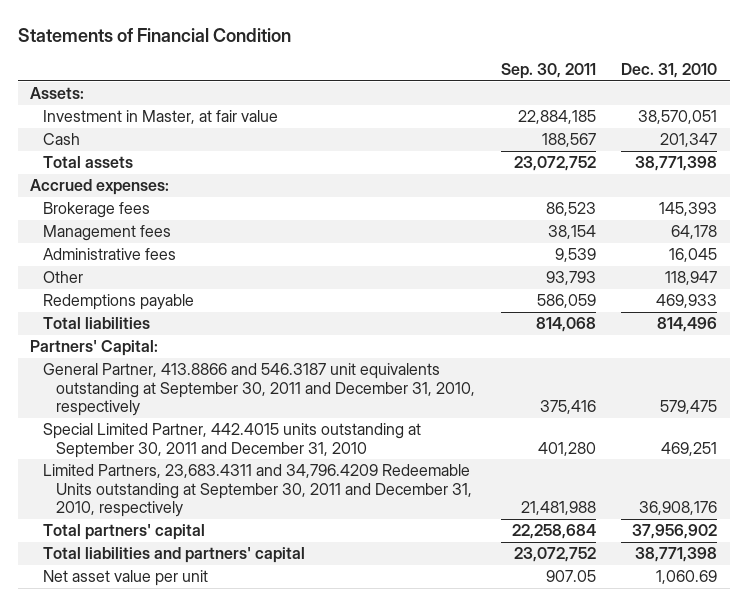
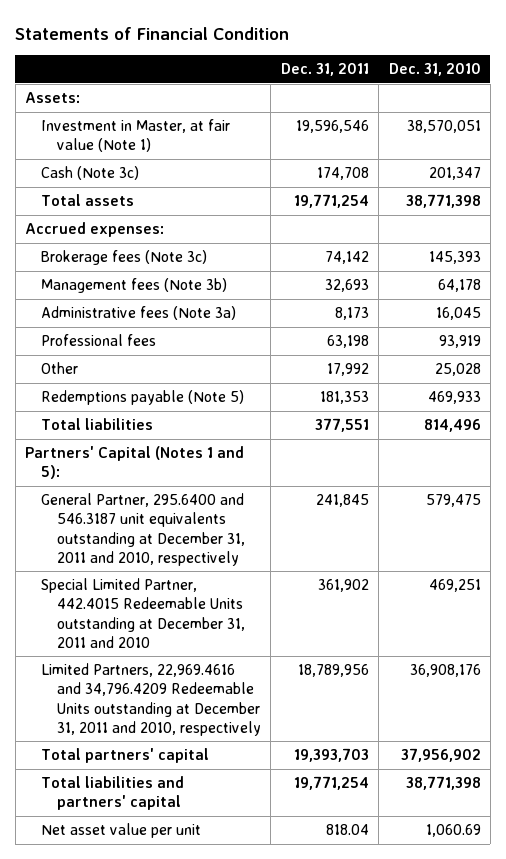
[500,63,596,80] Sep. 30, 2011 -> none
none -> [280,63,369,77] Dec. 31, 2011
[43,110,279,125] Investment in Master, at fair value -> [41,119,231,153] Investment in Master, at fair value (Note 1)
[43,133,81,146] Cash -> [41,166,140,181] Cash (Note 3c)
[43,202,151,219] Brokerage fees -> [41,250,208,266] Brokerage fees (Note 3c)
[43,225,172,242] Management fees -> [41,278,228,294] Management fees (Note 3b)
[43,248,177,261] Administrative fees -> [41,306,237,321] Administrative fees (Note 3a)
none -> [41,334,157,347] Professional fees
[665,271,718,286] 118,947 -> [434,363,481,377] 25,028
[43,294,195,311] Redemptions payable -> [41,390,245,406] Redemptions payable (Note 5)
[30,340,159,357] Partners' Capital: -> [25,446,245,480] Partners' Capital (Notes 1 and 5):
[43,363,476,416] General Partner, 413.8866 and 546.3187 unit equivalents outstanding at September 30, 2011 and December 31, 2010, respectively -> [41,493,246,566] General Partner, 295.6400 and 546.3187 unit equivalents outstanding at December 31, 2011 and 2010, respectively
[43,423,422,458] Special Limited Partner, 442.4015 units outstanding at September 30, 2011 and December 31, 2010 -> [41,578,246,648] Special Limited Partner, 442.4015 Redeemable Units outstanding at December 31, 2011 and 2010
[43,464,473,517] Limited Partners, 23,683.4311 and 34,796.4209 Redeemable Units outstanding at September 30, 2011 and December 31, 2010, respectively -> [41,663,262,736] Limited Partners, 22,969.4616 and 34,796.4209 Redeemable Units outstanding at December 31, 2011 and 2010, respectively

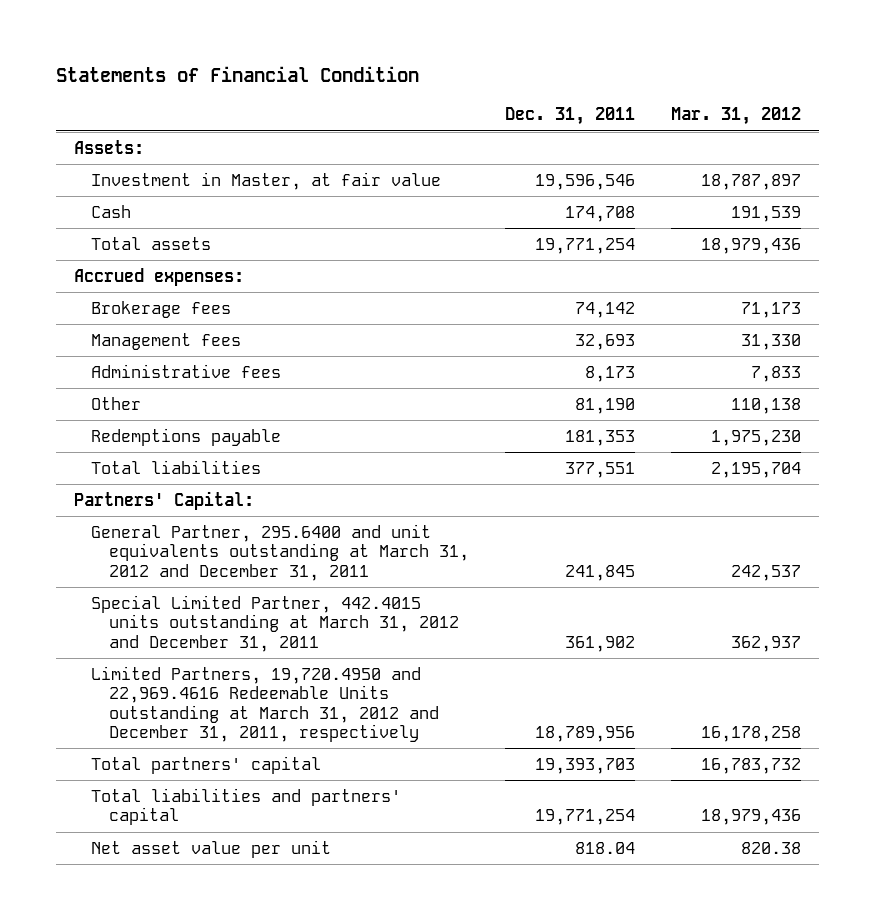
[388,63,481,77] Dec. 31, 2010 -> none
none -> [671,107,802,126] Mar. 31, 2012
[41,119,231,153] Investment in Master, at fair value (Note 1) -> [91,172,442,191] Investment in Master, at fair value
[41,166,140,181] Cash (Note 3c) -> [91,205,132,219] Cash
[41,334,157,347] Professional fees -> none
[41,250,208,266] Brokerage fees (Note 3c) -> [91,301,232,319] Brokerage fees
[41,278,228,294] Management fees (Note 3b) -> [91,333,242,351] Management fees
[41,306,237,321] Administrative fees (Note 3a) -> [91,364,282,379] Administrative fees
[326,363,369,377] 17,992 -> [575,398,636,415] 81,190
[41,390,245,406] Redemptions payable (Note 5) -> [91,428,282,447] Redemptions payable
[25,446,245,480] Partners' Capital (Notes 1 and 5): -> [73,491,254,511] Partners' Capital:
[41,493,246,566] General Partner, 295.6400 and 546.3187 unit equivalents outstanding at December 31, 2011 and 2010, respectively -> [91,524,470,581] General Partner, 295.6400 and unit equivalents outstanding at March 31, 2012 and December 31, 2011
[41,578,246,648] Special Limited Partner, 442.4015 Redeemable Units outstanding at December 31, 2011 and 2010 -> [91,595,460,652] Special Limited Partner, 442.4015 units outstanding at March 31, 2012 and December 31, 2011
[41,663,262,736] Limited Partners, 22,969.4616 and 34,796.4209 Redeemable Units outstanding at December 31, 2011 and 2010, respectively -> [91,666,440,742] Limited Partners, 19,720.4950 and 22,969.4616 Redeemable Units outstanding at March 31, 2012 and December 31, 2011, respectively

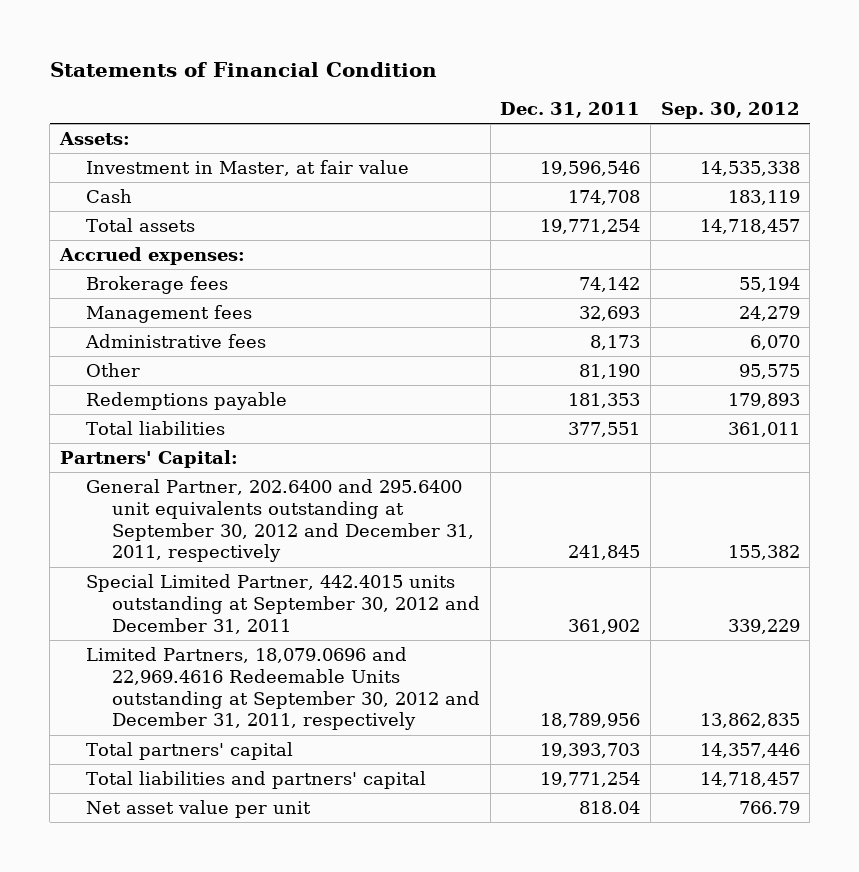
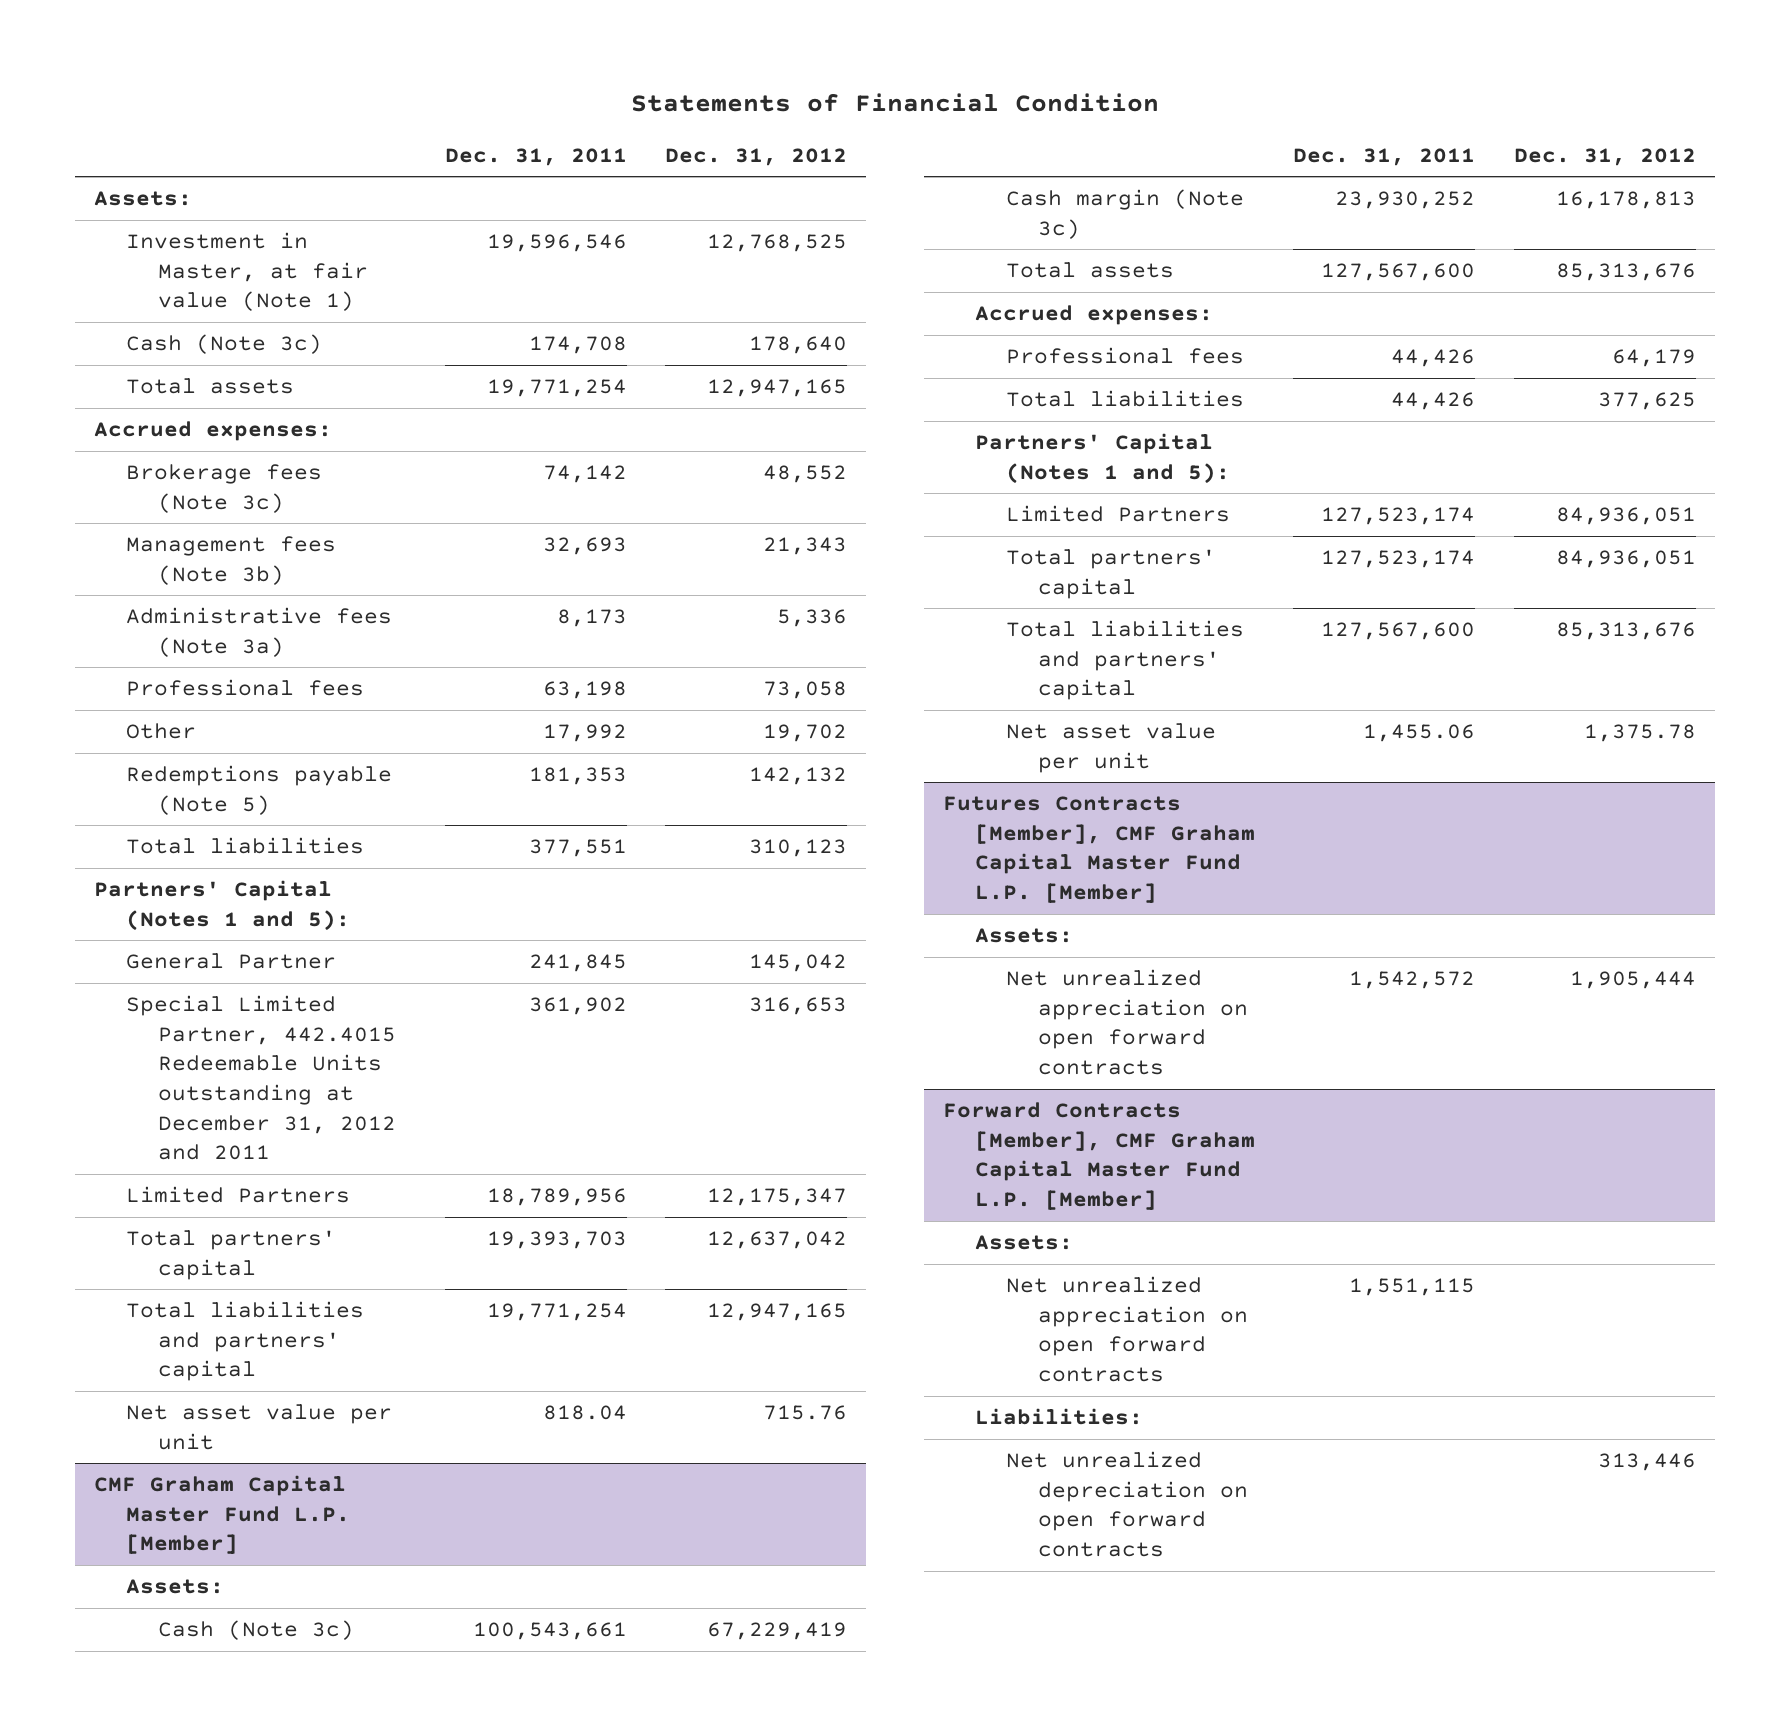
[660,102,800,120] Sep. 30, 2012 -> none
none -> [665,147,848,166] Dec. 31, 2012
[86,160,410,177] Investment in Master, at fair value -> [126,232,368,312] Investment in Master, at fair value (Note 1)
[86,189,133,204] Cash -> [126,334,323,355] Cash (Note 3c)
[86,276,229,295] Brokerage fees -> [126,464,323,513] Brokerage fees (Note 3c)
[86,305,253,324] Management fees -> [126,536,337,585] Management fees (Note 3b)
[85,334,267,349] Administrative fees -> [126,607,393,657] Administrative fees (Note 3a)
none -> [126,679,365,697] Professional fees
[579,364,641,380] 81,190 -> [542,724,627,743] 17,992
[86,392,288,411] Redemptions payable -> [126,765,393,815] Redemptions payable (Note 5)
[59,450,238,469] Partners' Capital: -> [94,880,351,931] Partners' Capital (Notes 1 and 5):
[86,479,475,563] General Partner, 202.6400 and 295.6400 unit equivalents outstanding at September 30, 2012 and December 31, 2011, respectively -> [126,953,337,970] General Partner
[86,574,481,634] Special Limited Partner, 442.4015 units outstanding at September 30, 2012 and December 31, 2011 -> [126,995,396,1161] Special Limited Partner, 442.4015 Redeemable Units outstanding at December 31, 2012 and 2011
[86,647,481,731] Limited Partners, 18,079.0696 and 22,969.4616 Redeemable Units outstanding at September 30, 2012 and December 31, 2011, respectively -> [126,1186,351,1204] Limited Partners
none -> [94,1475,351,1555] CMF Graham Capital Master Fund L.P. [Member]
none -> [126,1579,225,1595] Assets:
none -> [157,1620,354,1641] Cash (Note 3c)
none -> [1006,189,1245,239] Cash margin (Note 3c)
none -> [1006,262,1175,279] Total assets
none -> [974,305,1213,326] Accrued expenses:
none -> [1006,347,1245,365] Professional fees
none -> [1006,390,1245,408] Total liabilities
none -> [974,433,1231,484] Partners' Capital (Notes 1 and 5):
none -> [1006,505,1231,523] Limited Partners
none -> [1006,549,1217,599] Total partners' capital
none -> [1006,620,1245,701] Total liabilities and partners' capital
none -> [1006,723,1217,773] Net asset value per unit
none -> [942,796,1255,904] Futures Contracts [Member], CMF Graham Capital Master Fund L.P. [Member]
none -> [974,928,1073,944] Assets:
none -> [1006,969,1248,1076] Net unrealized appreciation on open forward contracts
none -> [942,1102,1255,1211] Forward Contracts [Member], CMF Graham Capital Master Fund L.P. [Member]
none -> [974,1235,1073,1251] Assets:
none -> [1006,1276,1248,1383] Net unrealized appreciation on open forward contracts
none -> [974,1408,1143,1426] Liabilities:
none -> [1006,1451,1248,1558] Net unrealized depreciation on open forward contracts

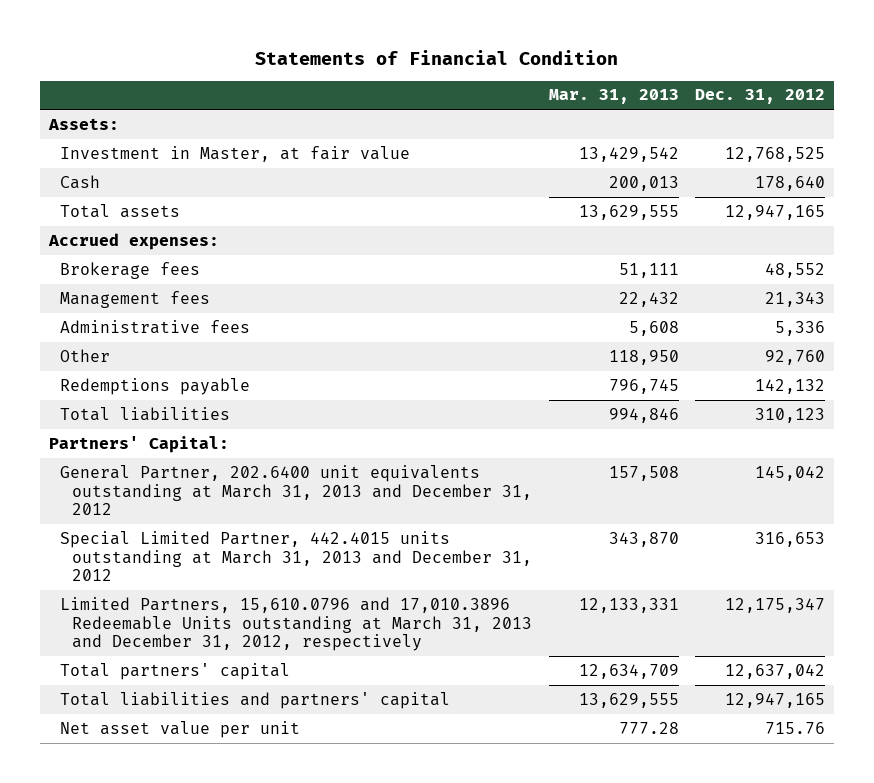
[444,147,627,166] Dec. 31, 2011 -> none
none -> [548,89,679,105] Mar. 31, 2013
[126,232,368,312] Investment in Master, at fair value (Note 1) -> [60,145,411,162] Investment in Master, at fair value
[126,334,323,355] Cash (Note 3c) -> [60,174,101,189] Cash
[126,679,365,697] Professional fees -> none
[126,464,323,513] Brokerage fees (Note 3c) -> [60,261,201,279] Brokerage fees
[126,536,337,585] Management fees (Note 3b) -> [60,290,211,308] Management fees
[126,607,393,657] Administrative fees (Note 3a) -> [60,319,251,334] Administrative fees
[763,724,848,743] 19,702 -> [765,349,826,365] 92,760
[126,765,393,815] Redemptions payable (Note 5) -> [60,377,251,395] Redemptions payable
[94,880,351,931] Partners' Capital (Notes 1 and 5): -> [48,435,229,453] Partners' Capital:
[126,953,337,970] General Partner -> [60,464,533,516] General Partner, 202.6400 unit equivalents outstanding at March 31, 2013 and December 31, 2012
[126,995,396,1161] Special Limited Partner, 442.4015 Redeemable Units outstanding at December 31, 2012 and 2011 -> [60,530,533,582] Special Limited Partner, 442.4015 units outstanding at March 31, 2013 and December 31, 2012
[126,1186,351,1204] Limited Partners -> [60,596,533,652] Limited Partners, 15,610.0796 and 17,010.3896 Redeemable Units outstanding at March 31, 2013 and December 31, 2012, respectively
[94,1475,351,1555] CMF Graham Capital Master Fund L.P. [Member] -> none
[126,1579,225,1595] Assets: -> none
[157,1620,354,1641] Cash (Note 3c) -> none
[1006,189,1245,239] Cash margin (Note 3c) -> none
[1006,262,1175,279] Total assets -> none
[974,305,1213,326] Accrued expenses: -> none
[1006,347,1245,365] Professional fees -> none
[1006,390,1245,408] Total liabilities -> none
[974,433,1231,484] Partners' Capital (Notes 1 and 5): -> none
[1006,505,1231,523] Limited Partners -> none
[1006,549,1217,599] Total partners' capital -> none
[1006,620,1245,701] Total liabilities and partners' capital -> none
[1006,723,1217,773] Net asset value per unit -> none
[942,796,1255,904] Futures Contracts [Member], CMF Graham Capital Master Fund L.P. [Member] -> none
[974,928,1073,944] Assets: -> none
[1006,969,1248,1076] Net unrealized appreciation on open forward contracts -> none
[942,1102,1255,1211] Forward Contracts [Member], CMF Graham Capital Master Fund L.P. [Member] -> none
[974,1235,1073,1251] Assets: -> none
[1006,1276,1248,1383] Net unrealized appreciation on open forward contracts -> none
[974,1408,1143,1426] Liabilities: -> none
[1006,1451,1248,1558] Net unrealized depreciation on open forward contracts -> none

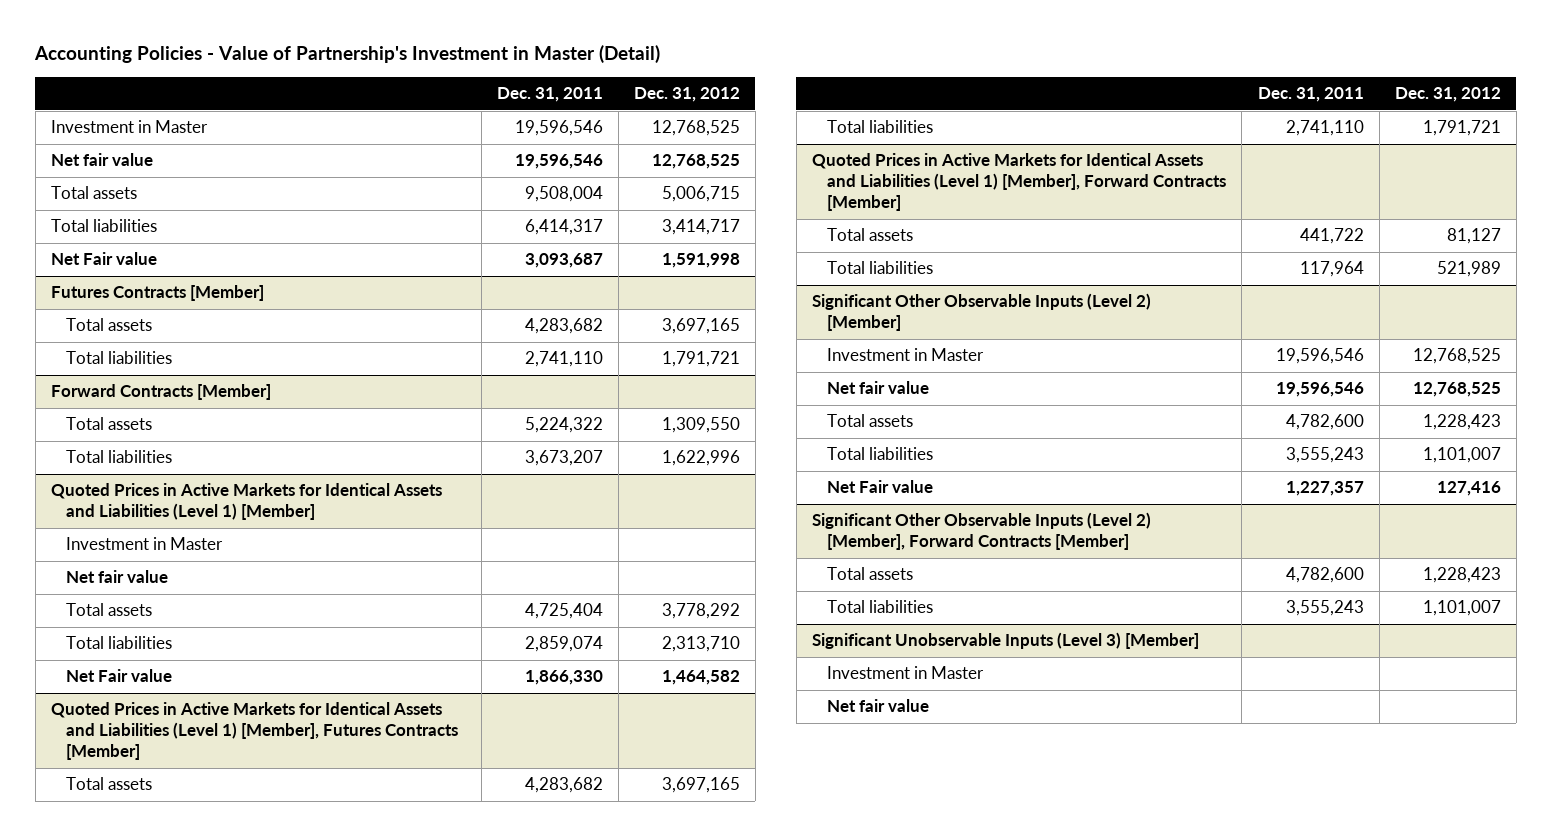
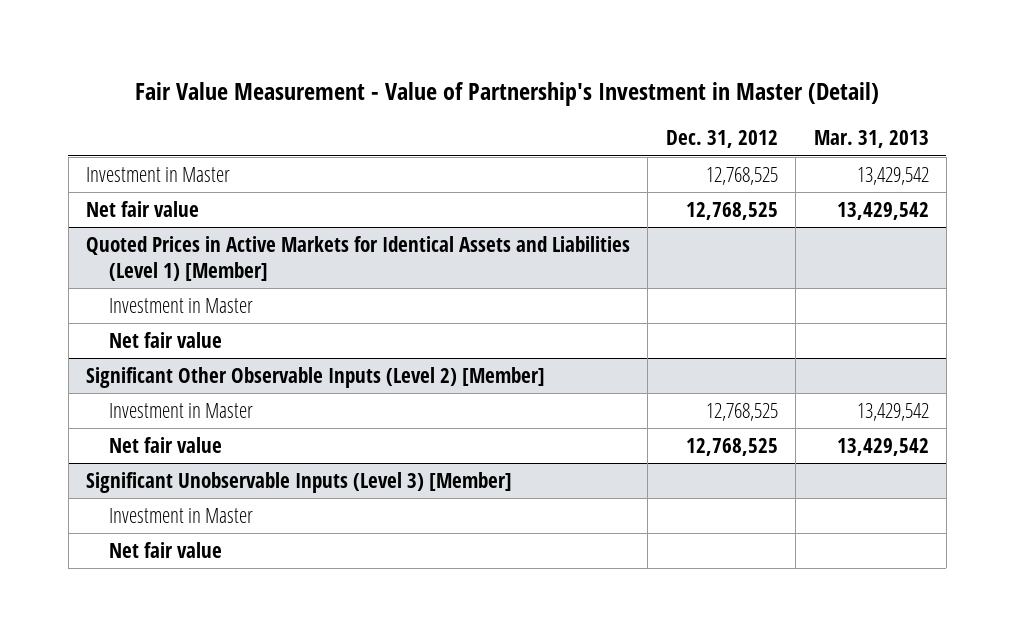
[34,45,661,64] Accounting Policies - Value of Partnership's Investment in Master (Detail) -> [135,81,880,106] Fair Value Measurement - Value of Partnership's Investment in Master (Detail)
[496,87,603,103] Dec. 31, 2011 -> none
none -> [813,130,929,149] Mar. 31, 2013
[50,186,137,200] Total assets -> none
[50,219,157,233] Total liabilities -> none
[50,252,157,266] Net Fair value -> none
[50,285,264,302] Futures Contracts [Member] -> none
[66,318,153,332] Total assets -> none
[66,351,173,365] Total liabilities -> none
[50,384,271,401] Forward Contracts [Member] -> none
[66,417,153,431] Total assets -> none
[66,450,173,464] Total liabilities -> none
[66,603,153,617] Total assets -> none
[66,636,173,650] Total liabilities -> none
[66,669,173,683] Net Fair value -> none
[50,702,459,761] Quoted Prices in Active Markets for Identical Assets and Liabilities (Level 1) [Member], Futures Contracts [Member] -> none
[66,777,153,791] Total assets -> none
[827,120,934,134] Total liabilities -> none
[811,153,1227,212] Quoted Prices in Active Markets for Identical Assets and Liabilities (Level 1) [Member], Forward Contracts [Member] -> none
[827,228,914,242] Total assets -> none
[827,261,934,275] Total liabilities -> none
[827,414,914,428] Total assets -> none
[827,447,934,461] Total liabilities -> none
[827,480,934,494] Net Fair value -> none
[811,512,1151,551] Significant Other Observable Inputs (Level 2) [Member], Forward Contracts [Member] -> none
[827,567,914,581] Total assets -> none
[827,600,934,614] Total liabilities -> none

